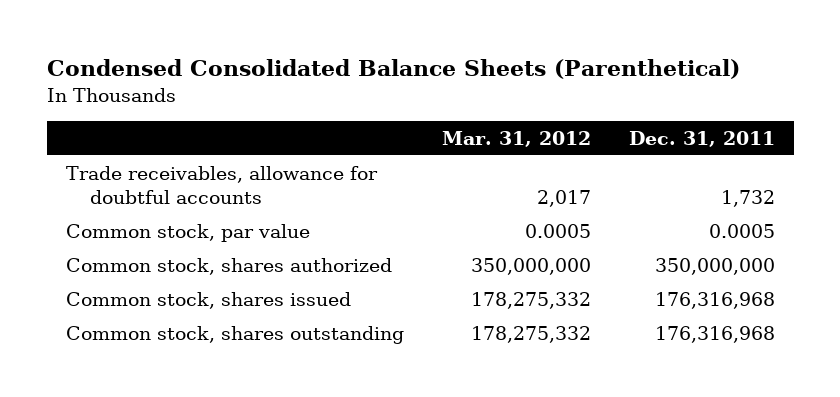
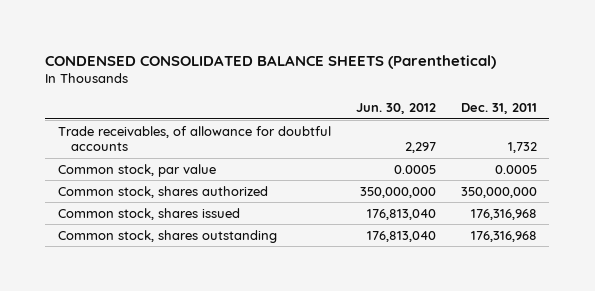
[46,59,740,80] Condensed Consolidated Balance Sheets (Parenthetical) -> [45,54,497,69] CONDENSED CONSOLIDATED BALANCE SHEETS (Parenthetical)
[441,130,591,147] Mar. 31, 2012 -> none
none -> [355,103,436,115] Jun. 30, 2012
[65,165,378,204] Trade receivables, allowance for doubtful accounts -> [57,125,331,152] Trade receivables, of allowance for doubtful accounts

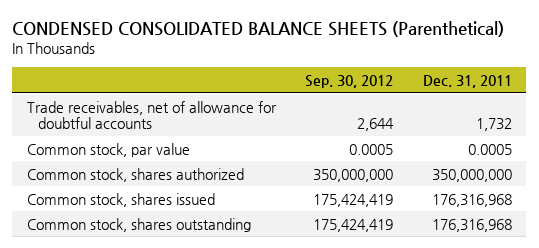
[355,103,436,115] Jun. 30, 2012 -> none
none -> [305,75,394,89] Sep. 30, 2012
[57,125,331,152] Trade receivables, of allowance for doubtful accounts -> [26,100,277,130] Trade receivables, net of allowance for doubtful accounts

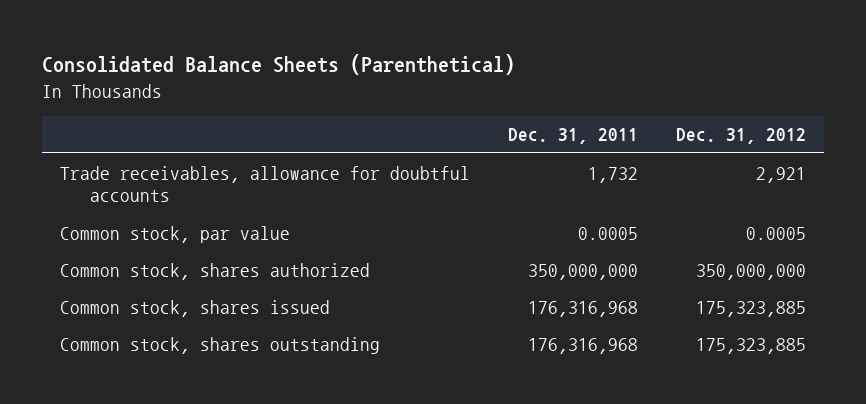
[12,21,505,38] CONDENSED CONSOLIDATED BALANCE SHEETS (Parenthetical) -> [41,54,515,76] Consolidated Balance Sheets (Parenthetical)
[305,75,394,89] Sep. 30, 2012 -> none
none -> [675,128,806,145] Dec. 31, 2012
[26,100,277,130] Trade receivables, net of allowance for doubtful accounts -> [60,165,471,203] Trade receivables, allowance for doubtful accounts

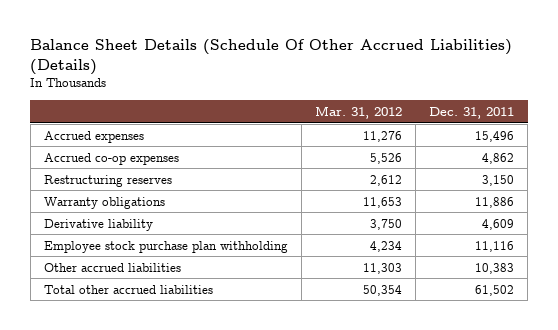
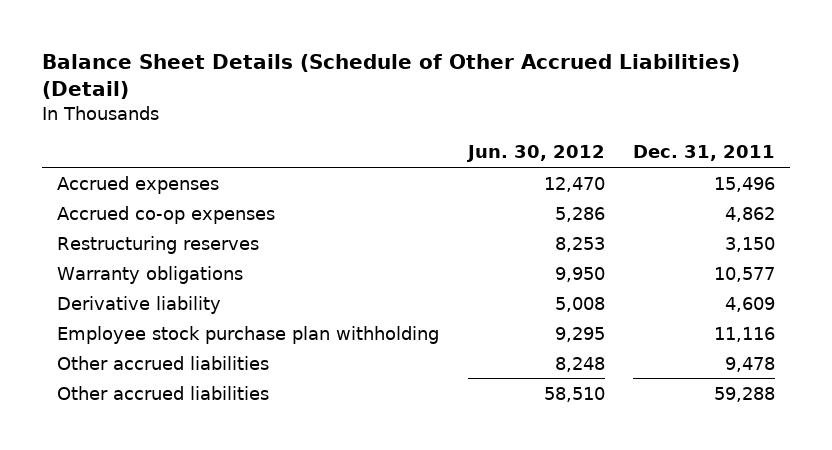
[30,39,513,76] Balance Sheet Details (Schedule Of Other Accrued Liabilities) (Details) -> [42,54,741,100] Balance Sheet Details (Schedule of Other Accrued Liabilities) (Detail)
[314,105,402,119] Mar. 31, 2012 -> none
none -> [465,145,605,163] Jun. 30, 2012
[475,196,515,208] 11,886 -> [714,266,776,282] 10,577
[475,262,515,274] 10,383 -> [725,356,776,372] 9,478
[43,284,213,294] Total other accrued liabilities -> [56,385,269,400] Other accrued liabilities
[475,284,515,296] 61,502 -> [714,386,776,402] 59,288

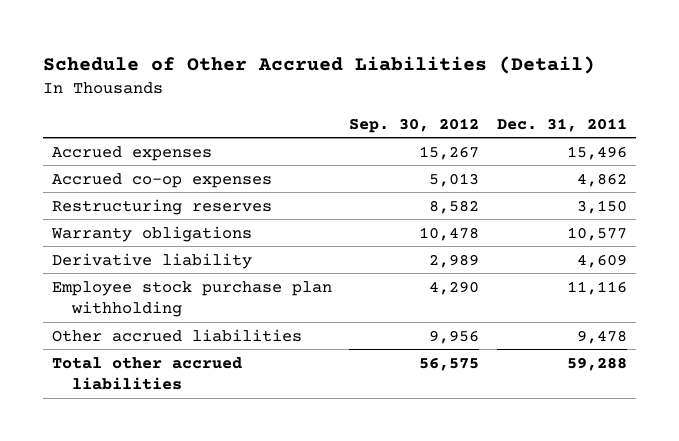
[42,54,741,100] Balance Sheet Details (Schedule of Other Accrued Liabilities) (Detail) -> [43,55,596,74] Schedule of Other Accrued Liabilities (Detail)
[465,145,605,163] Jun. 30, 2012 -> none
none -> [349,117,480,133] Sep. 30, 2012
[56,385,269,400] Other accrued liabilities -> [51,356,242,391] Total other accrued liabilities

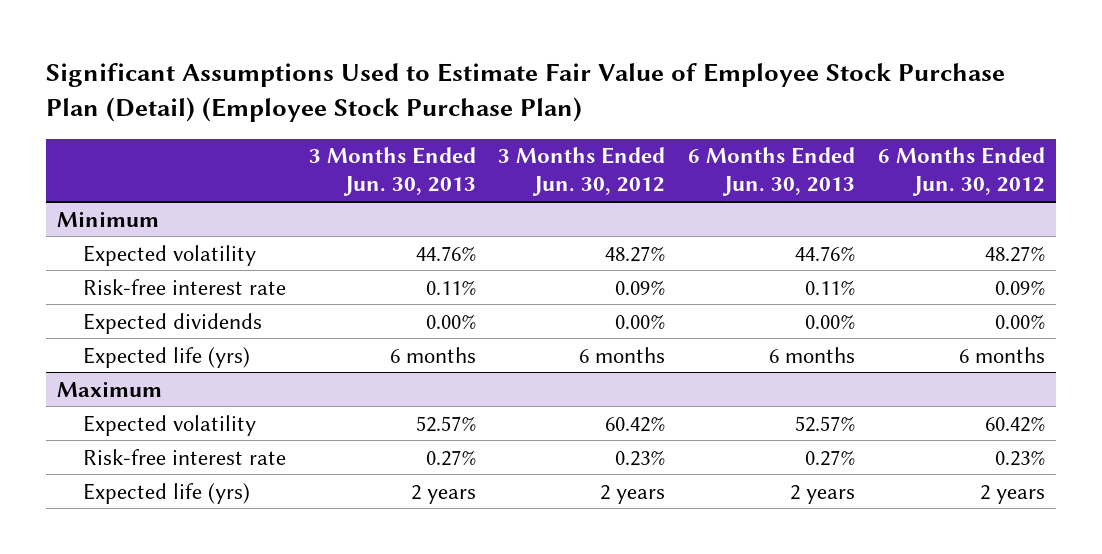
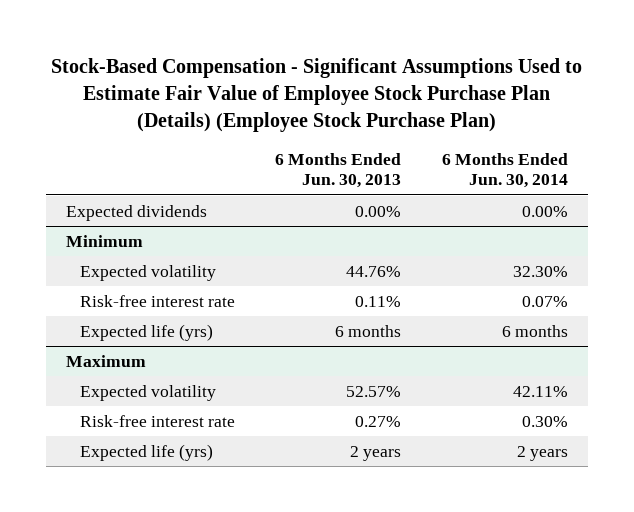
[45,62,1005,122] Significant Assumptions Used to Estimate Fair Value of Employee Stock Purchase Plan (Detail) (Employee Stock Purchase Plan) -> [51,58,583,133] Stock-Based Compensation - Significant Assumptions Used to Estimate Fair Value of Employee Stock Purchase Plan (Details) (Employee Stock Purchase Plan)
[308,147,476,197] 3 Months Ended Jun. 30, 2013 -> none
[498,147,666,197] 3 Months Ended Jun. 30, 2012 -> none
[877,147,1045,197] 6 Months Ended Jun. 30, 2012 -> none
none -> [442,153,569,189] 6 Months Ended Jun. 30, 2014
none -> [66,204,208,221] Expected dividends
[82,312,262,334] Expected dividends -> none

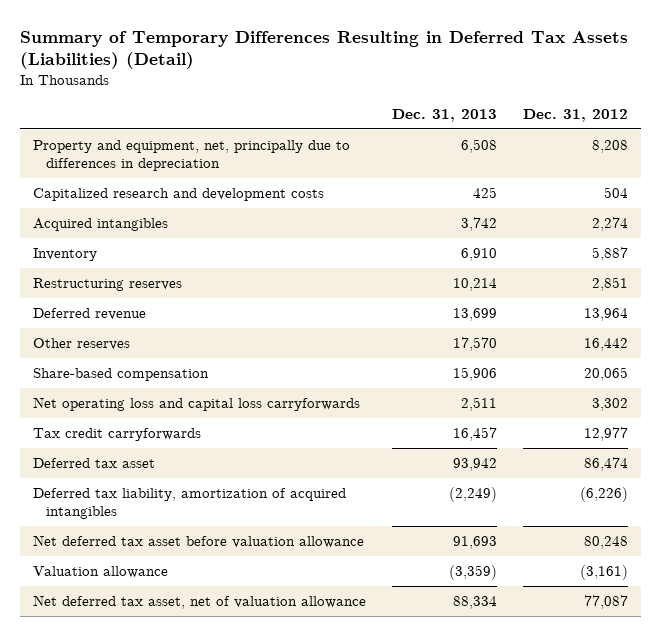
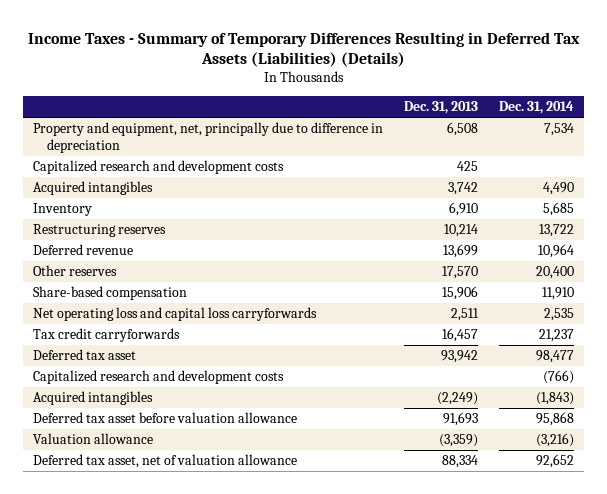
[19,30,628,70] Summary of Temporary Differences Resulting in Deferred Tax Assets (Liabilities) (Detail) -> [27,31,580,68] Income Taxes - Summary of Temporary Differences Resulting in Deferred Tax Assets (Liabilities) (Details)
[523,109,629,123] Dec. 31, 2012 -> none
none -> [498,100,574,114] Dec. 31, 2014
[32,139,350,172] Property and equipment, net, principally due to differences in depreciation -> [33,122,384,154] Property and equipment, net, principally due to difference in depreciation
none -> [33,370,285,385] Capitalized research and development costs
[32,487,346,520] Deferred tax liability, amortization of acquired intangibles -> [33,391,154,406] Acquired intangibles
[32,534,364,548] Net deferred tax asset before valuation allowance -> [33,412,298,424] Deferred tax asset before valuation allowance
[32,594,366,609] Net deferred tax asset, net of valuation allowance -> [33,454,298,469] Deferred tax asset, net of valuation allowance

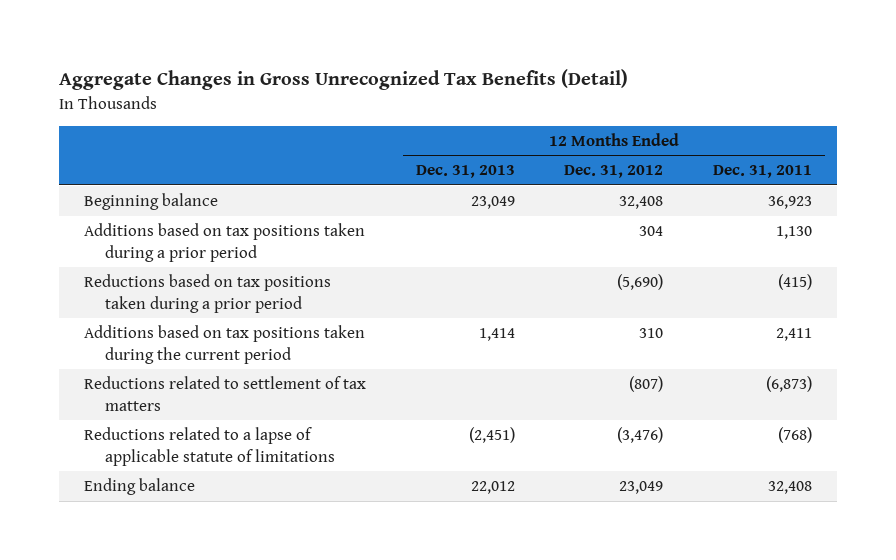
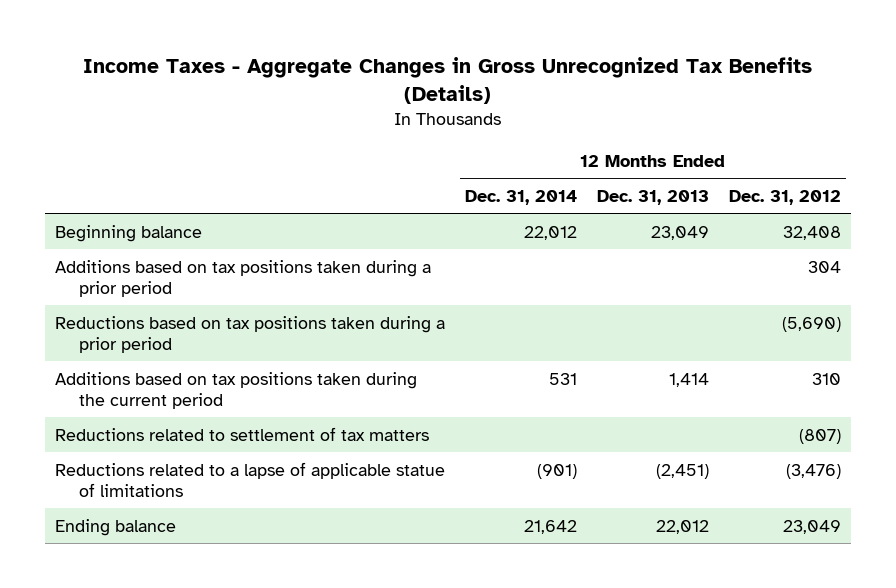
[58,69,628,91] Aggregate Changes in Gross Unrecognized Tax Benefits (Detail) -> [82,56,812,105] Income Taxes - Aggregate Changes in Gross Unrecognized Tax Benefits (Details)
[713,165,813,179] Dec. 31, 2011 -> none
none -> [464,189,577,205] Dec. 31, 2014
[83,427,336,466] Reductions related to a lapse of applicable statute of limitations -> [54,461,445,498] Reductions related to a lapse of applicable statue of limitations

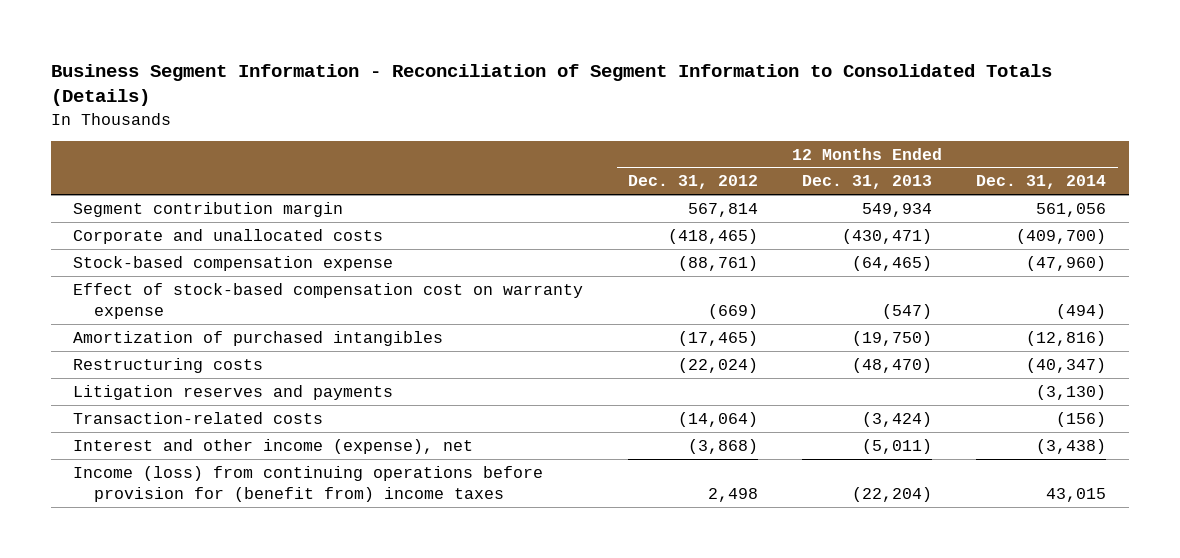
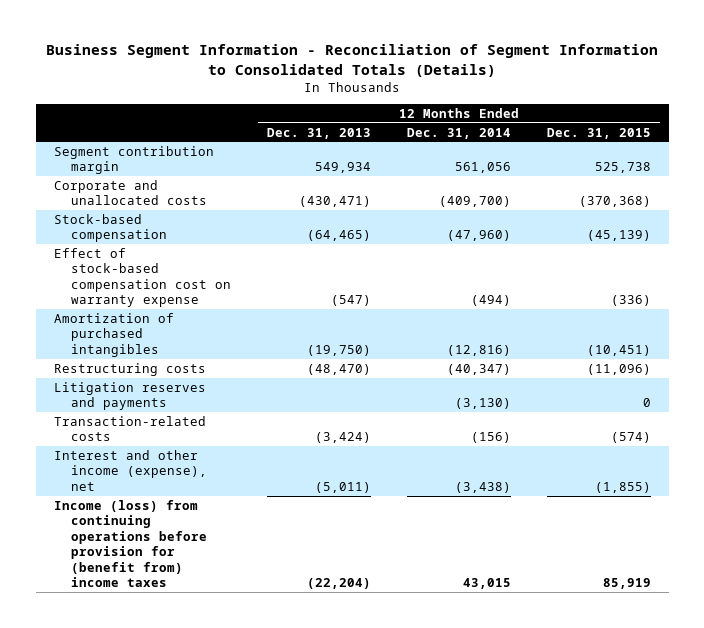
[627,175,758,190] Dec. 31, 2012 -> none
none -> [546,127,651,139] Dec. 31, 2015
[73,255,394,271] Stock-based compensation expense -> [53,213,167,243] Stock-based compensation

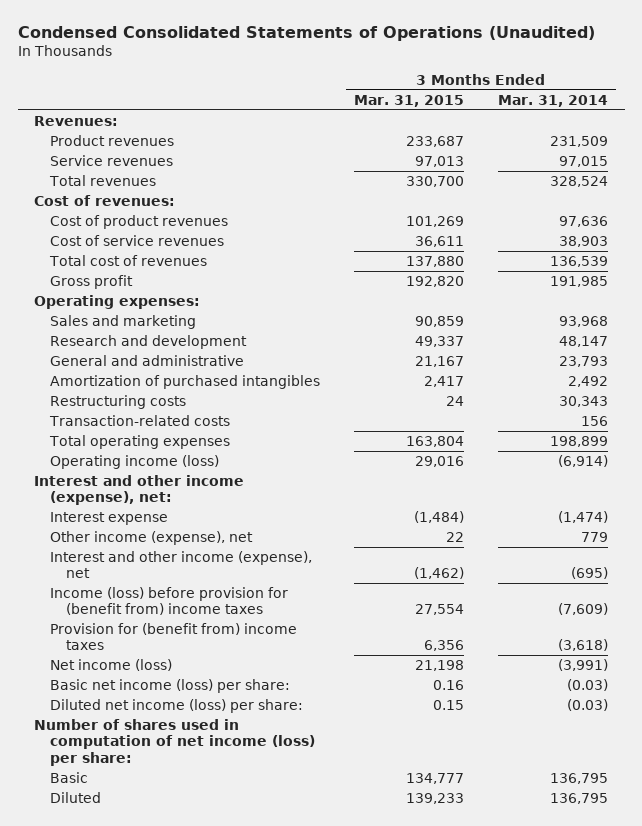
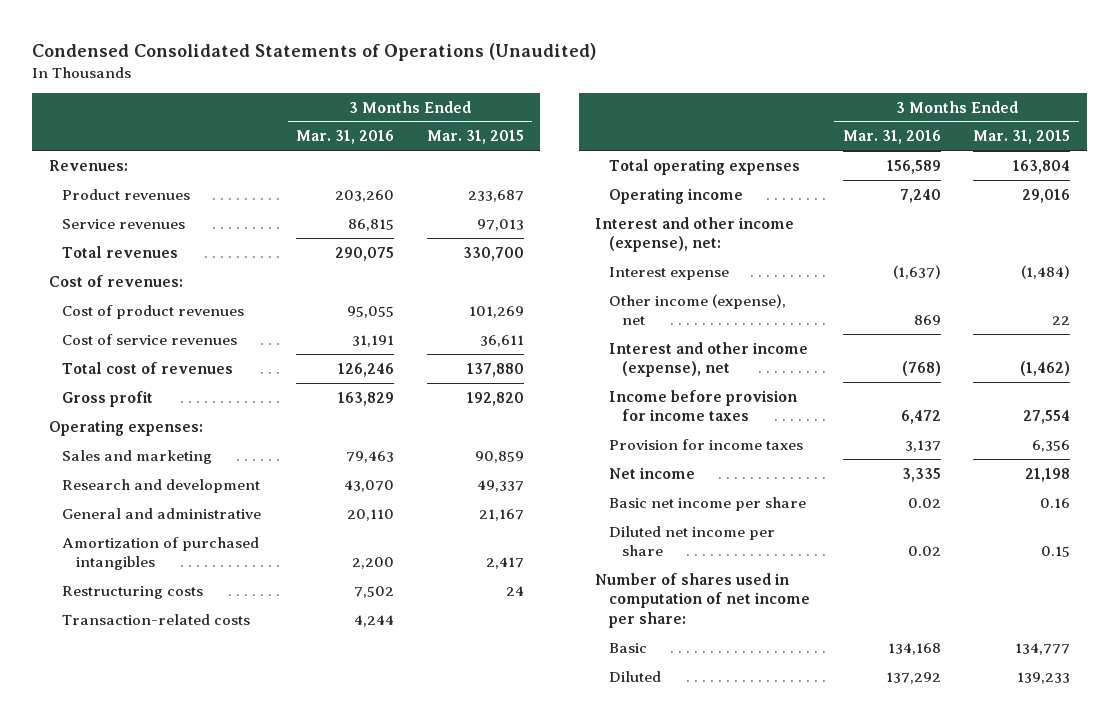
[497,94,608,107] Mar. 31, 2014 -> none
none -> [295,130,394,145] Mar. 31, 2016
[50,454,220,469] Operating income (loss) -> [608,187,743,204] Operating income
[50,586,289,616] Income (loss) before provision for (benefit from) income taxes -> [608,389,797,422] Income before provision for income taxes
[50,622,298,651] Provision for (benefit from) income taxes -> [608,438,803,450] Provision for income taxes
[50,658,173,671] Net income (loss) -> [608,466,695,479] Net income
[50,678,291,693] Basic net income (loss) per share: -> [608,496,806,511] Basic net income per share
[50,698,304,713] Diluted net income (loss) per share: -> [608,525,775,557] Diluted net income per share
[34,718,316,766] Number of shares used in computation of net income (loss) per share: -> [595,572,810,629] Number of shares used in computation of net income per share:

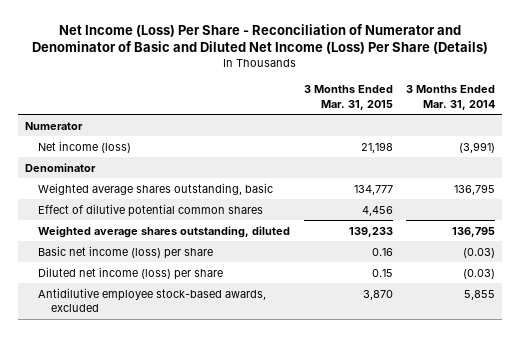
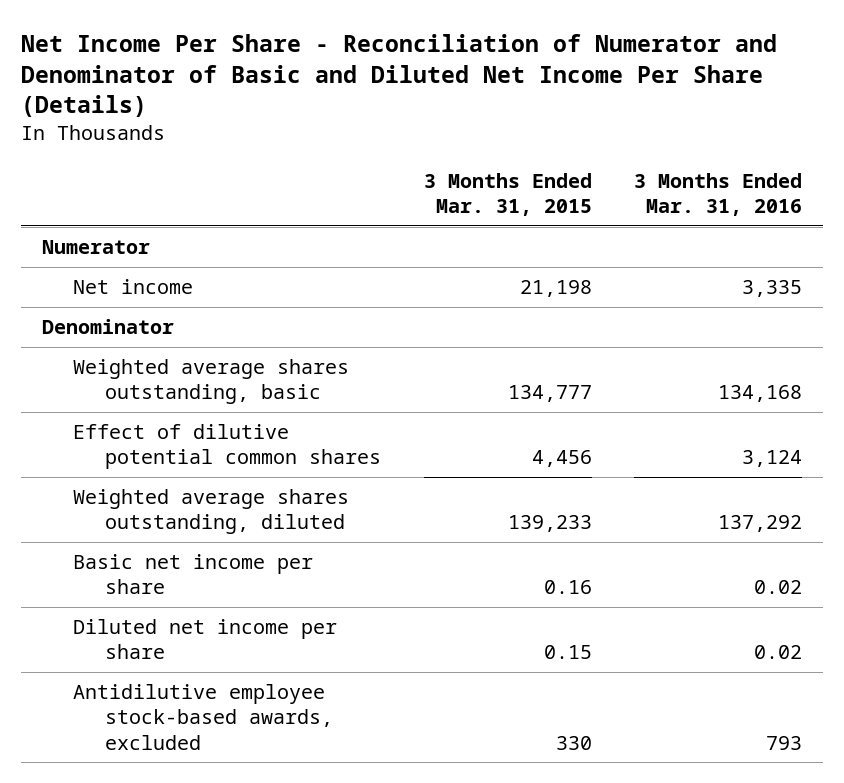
[31,24,488,55] Net Income (Loss) Per Share - Reconciliation of Numerator and Denominator of Basic and Diluted Net Income (Loss) Per Share (Details) -> [20,33,777,118] Net Income Per Share - Reconciliation of Numerator and Denominator of Basic and Diluted Net Income Per Share (Details)
[406,85,496,110] 3 Months Ended Mar. 31, 2014 -> none
none -> [634,172,803,216] 3 Months Ended Mar. 31, 2016
[37,140,131,153] Net income (loss) -> [73,279,194,295] Net income
[37,245,213,259] Basic net income (loss) per share -> [73,554,314,595] Basic net income per share
[37,266,223,280] Diluted net income (loss) per share -> [73,619,338,660] Diluted net income per share
[362,289,393,300] 3,870 -> [555,735,592,750] 330

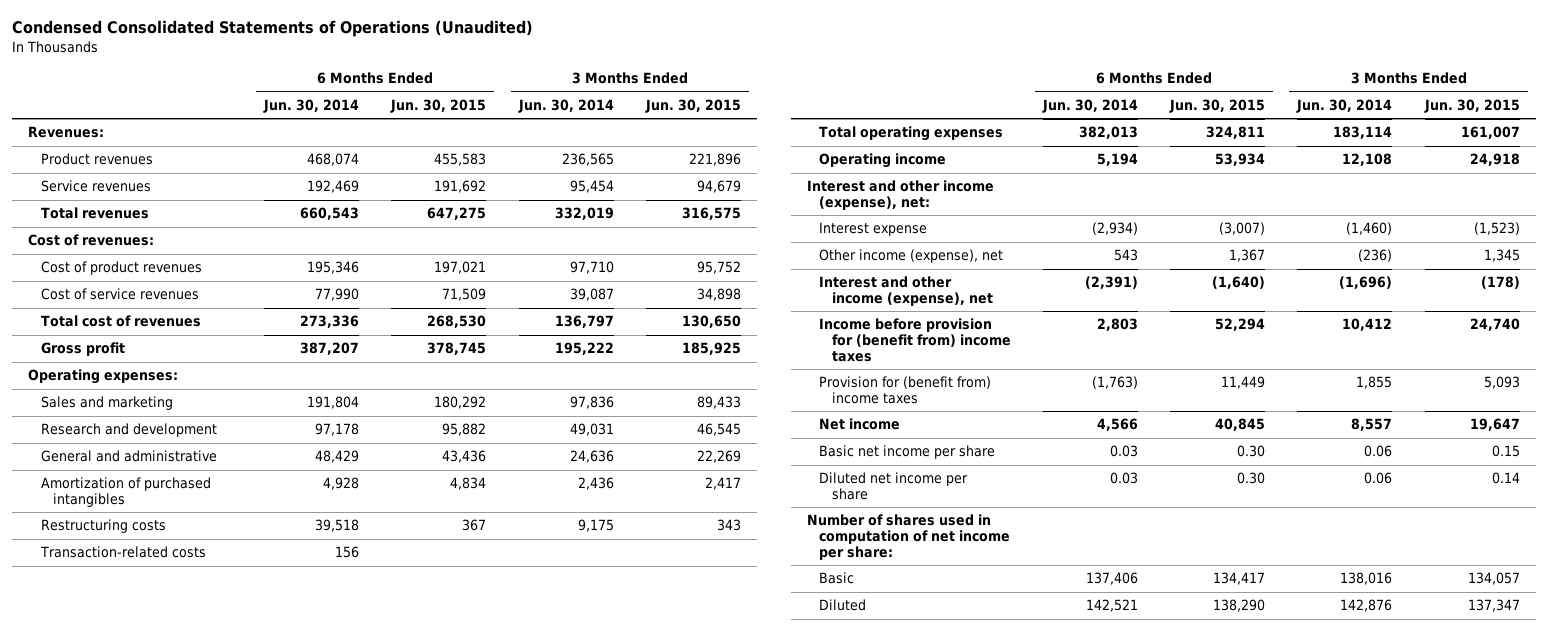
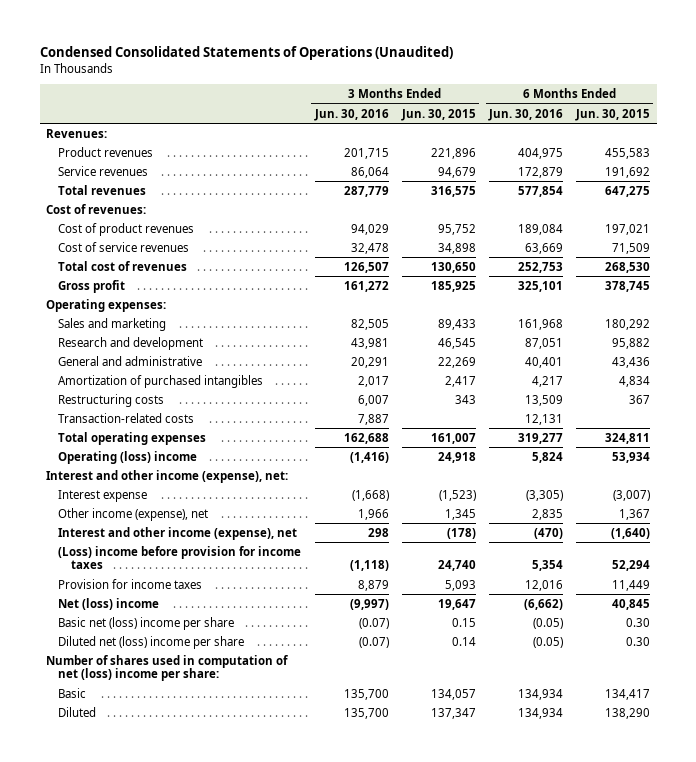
[263,99,360,114] Jun. 30, 2014 -> none
[517,99,614,114] Jun. 30, 2014 -> none
none -> [313,108,389,121] Jun. 30, 2016
none -> [487,108,563,121] Jun. 30, 2016
[819,153,947,169] Operating income -> [58,450,198,464] Operating (loss) income
[819,318,1011,362] Income before provision for (benefit from) income taxes -> [58,545,302,570] (Loss) income before provision for income taxes
[819,376,992,405] Provision for (benefit from) income taxes -> [58,578,203,589] Provision for income taxes
[819,418,901,431] Net income -> [58,597,160,610] Net (loss) income
[819,445,996,460] Basic net income per share -> [58,616,235,630] Basic net (loss) income per share
[819,472,969,501] Diluted net income per share -> [58,635,245,649] Diluted net (loss) income per share
[806,514,1011,560] Number of shares used in computation of net income per share: -> [46,654,289,682] Number of shares used in computation of net (loss) income per share:

